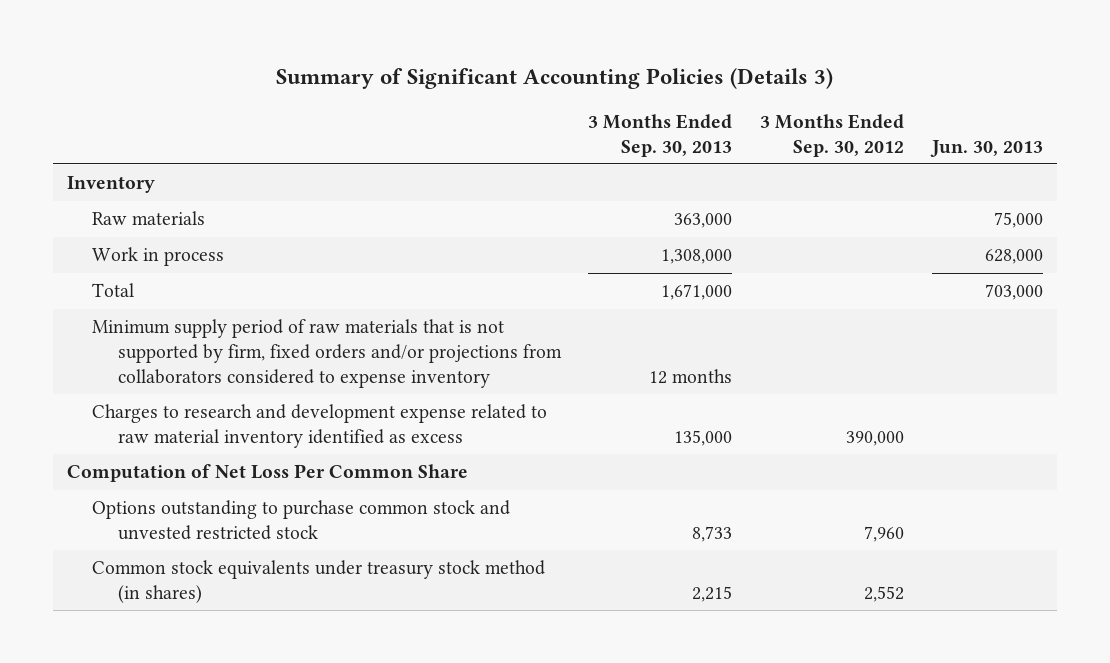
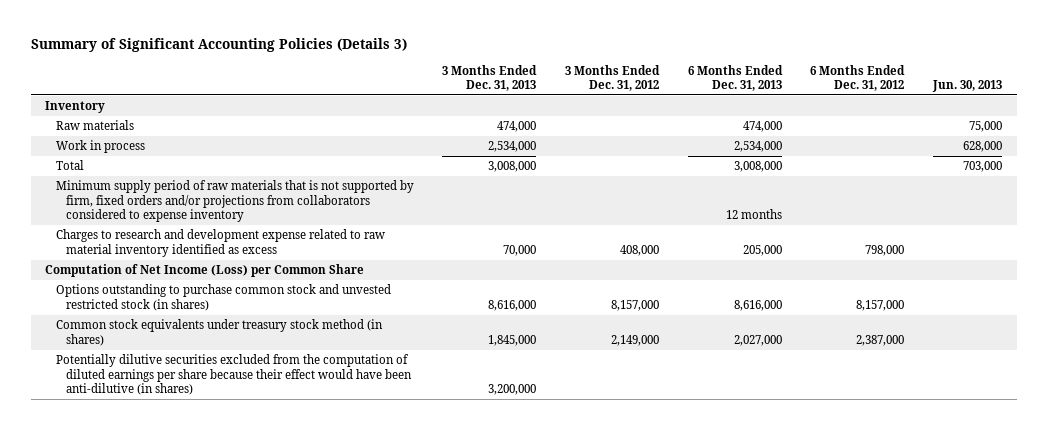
[588,113,733,157] 3 Months Ended Sep. 30, 2013 -> none
[760,113,905,157] 3 Months Ended Sep. 30, 2012 -> none
none -> [442,64,538,92] 3 Months Ended Dec. 31, 2013
none -> [564,64,660,92] 3 Months Ended Dec. 31, 2012
none -> [687,64,783,92] 6 Months Ended Dec. 31, 2013
none -> [810,64,906,92] 6 Months Ended Dec. 31, 2012
[67,464,469,483] Computation of Net Loss Per Common Share -> [44,264,364,278] Computation of Net Income (Loss) per Common Share
[92,500,511,541] Options outstanding to purchase common stock and unvested restricted stock -> [55,284,391,311] Options outstanding to purchase common stock and unvested restricted stock (in shares)
none -> [55,354,413,396] Potentially dilutive securities excluded from the computation of diluted earnings per share because their effect would have been anti-dilutive (in shares)

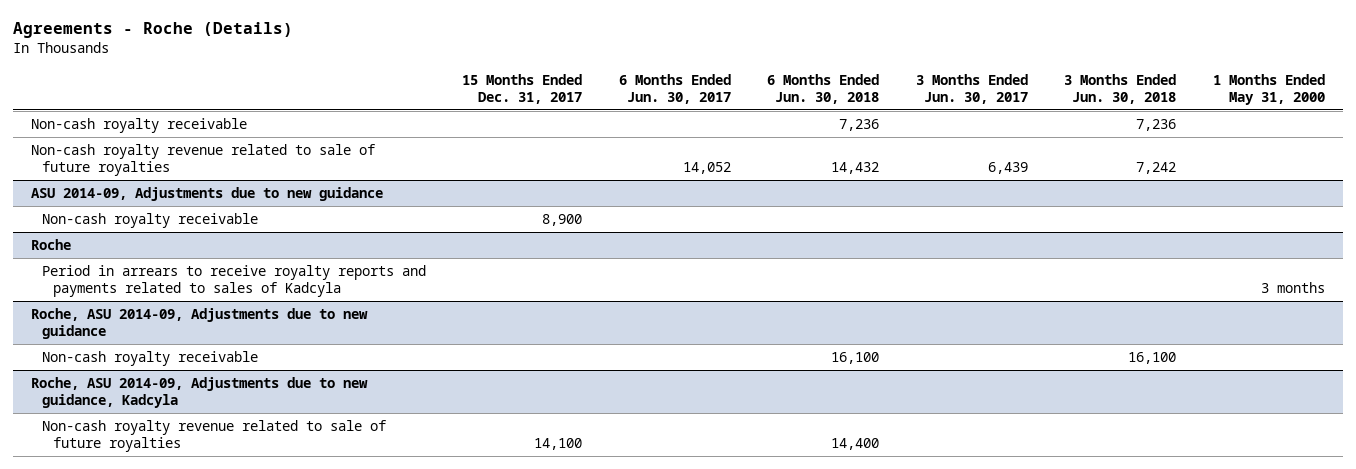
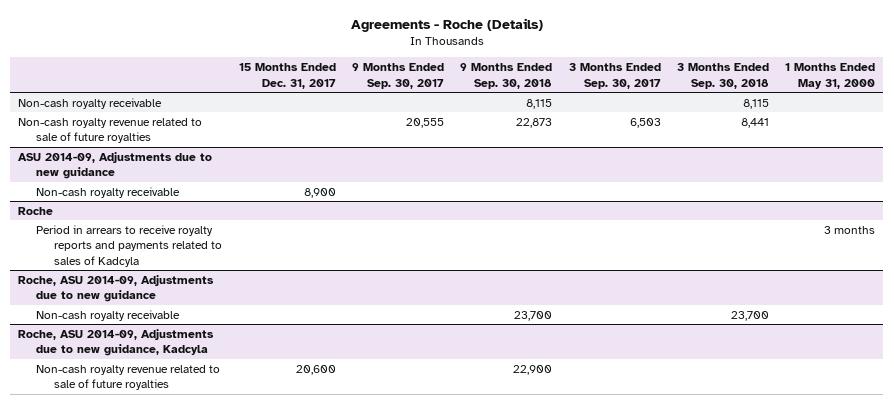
[618,73,731,104] 6 Months Ended Jun. 30, 2017 -> none
[767,73,880,104] 6 Months Ended Jun. 30, 2018 -> none
[915,73,1028,104] 3 Months Ended Jun. 30, 2017 -> none
[1064,73,1177,104] 3 Months Ended Jun. 30, 2018 -> none
none -> [351,62,444,89] 9 Months Ended Sep. 30, 2017
none -> [460,62,553,89] 9 Months Ended Sep. 30, 2018
none -> [568,62,661,89] 3 Months Ended Sep. 30, 2017
none -> [676,62,769,89] 3 Months Ended Sep. 30, 2018
[534,437,583,450] 14,100 -> [295,364,336,375] 20,600

